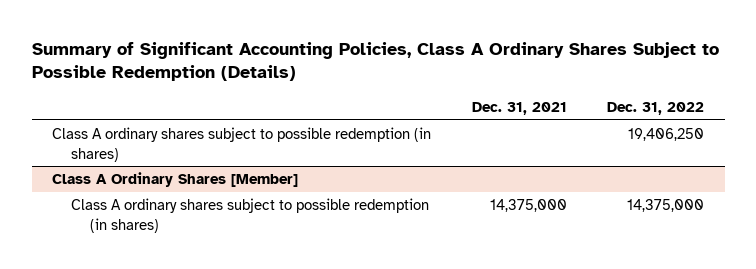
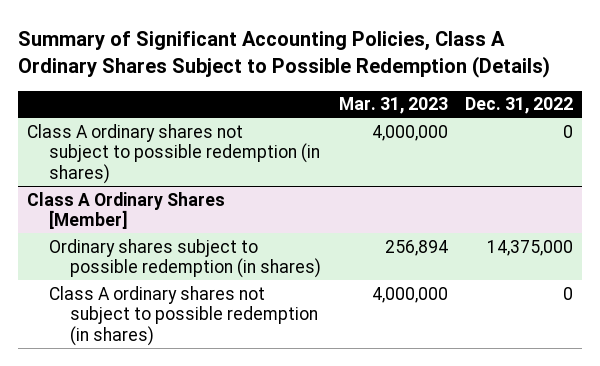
[471,101,567,115] Dec. 31, 2021 -> none
none -> [338,97,448,115] Mar. 31, 2023
[52,127,432,162] Class A ordinary shares subject to possible redemption (in shares) -> [27,123,320,184] Class A ordinary shares not subject to possible redemption (in shares)
[628,128,705,142] 19,406,250 -> [563,124,574,138] 0
[71,198,430,233] Class A ordinary shares subject to possible redemption (in shares) -> [48,238,321,279] Ordinary shares subject to possible redemption (in shares)
none -> [48,285,318,346] Class A ordinary shares not subject to possible redemption (in shares)

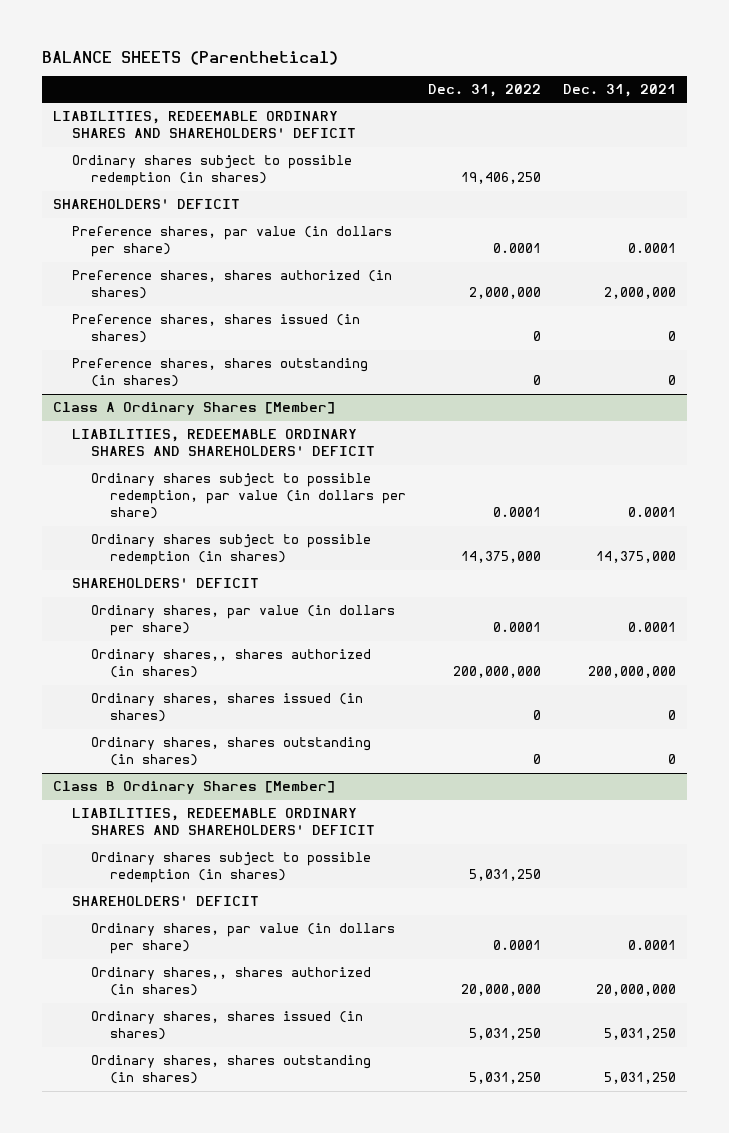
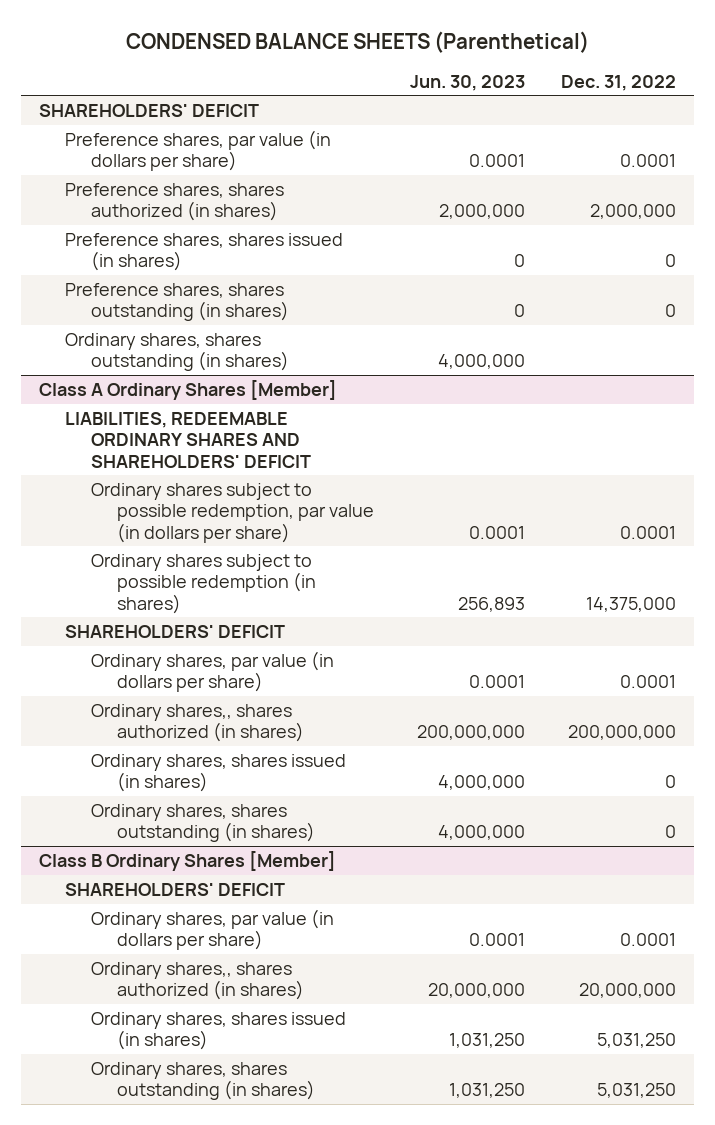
[41,50,338,65] BALANCE SHEETS (Parenthetical) -> [125,31,589,54] CONDENSED BALANCE SHEETS (Parenthetical)
[562,84,676,98] Dec. 31, 2021 -> none
none -> [410,74,526,91] Jun. 30, 2023
[52,111,356,139] LIABILITIES, REDEEMABLE ORDINARY SHARES AND SHAREHOLDERS' DEFICIT -> none
[71,155,352,187] Ordinary shares subject to possible redemption (in shares) -> none
none -> [65,332,290,372] Ordinary shares, shares outstanding (in shares)
[71,808,375,836] LIABILITIES, REDEEMABLE ORDINARY SHARES AND SHAREHOLDERS' DEFICIT -> none
[90,852,371,884] Ordinary shares subject to possible redemption (in shares) -> none

